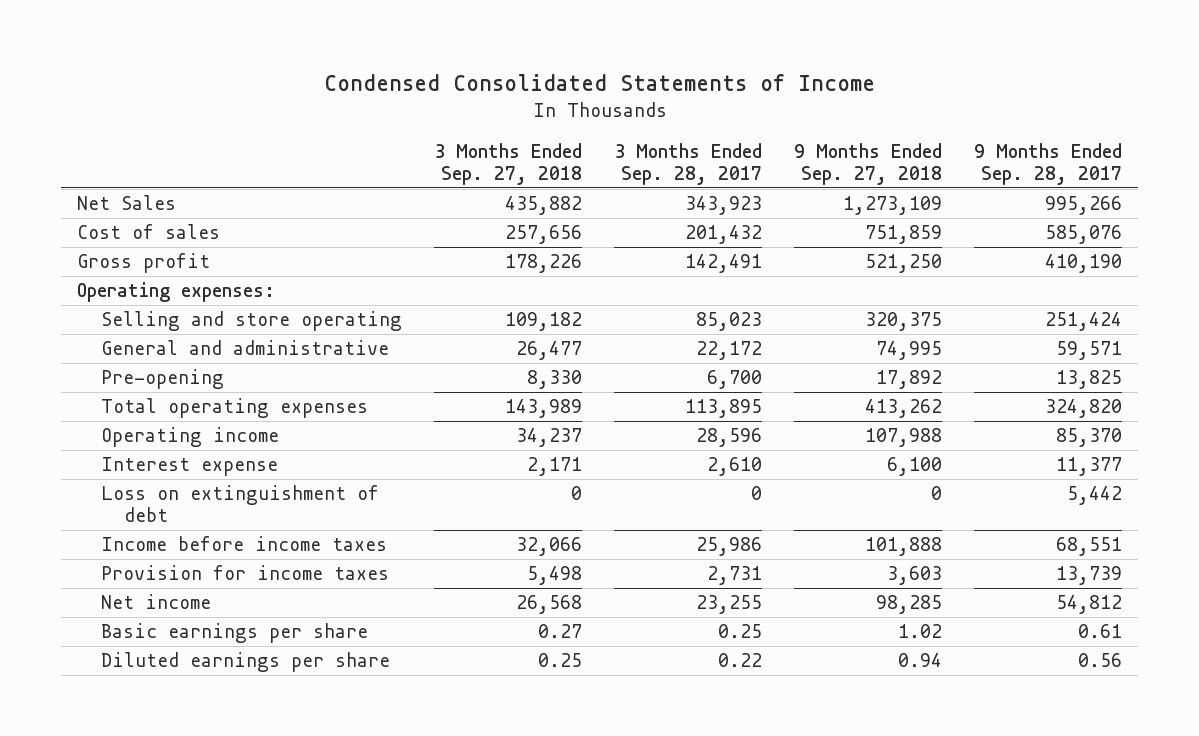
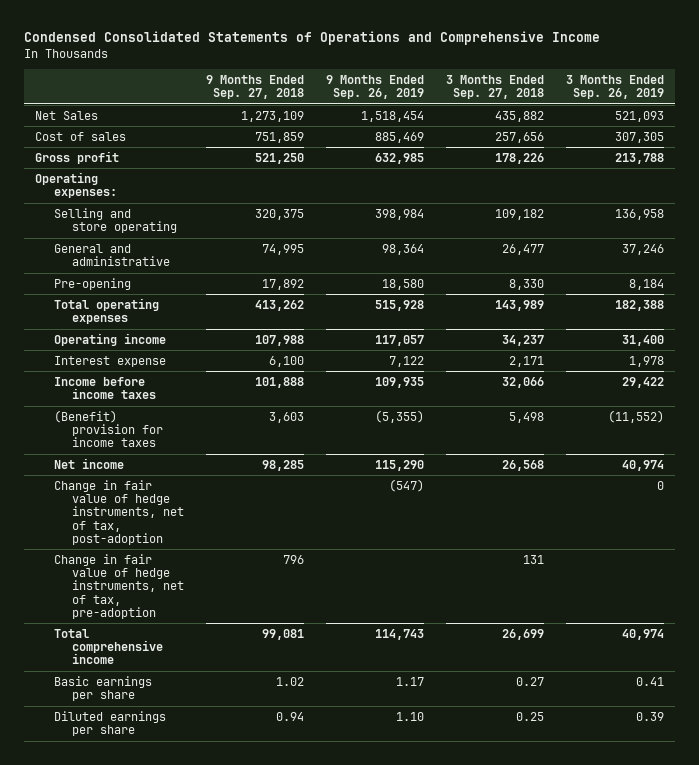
[323,73,875,91] Condensed Consolidated Statements of Income -> [24,31,601,46] Condensed Consolidated Statements of Operations and Comprehensive Income
[613,142,762,185] 3 Months Ended Sep. 28, 2017 -> none
[974,142,1123,185] 9 Months Ended Sep. 28, 2017 -> none
none -> [325,75,424,100] 9 Months Ended Sep. 26, 2019
none -> [565,75,664,100] 3 Months Ended Sep. 26, 2019
[100,485,379,523] Loss on extinguishment of debt -> none
[100,565,389,581] Provision for income taxes -> [53,409,163,448] (Benefit) provision for income taxes
none -> [53,479,184,545] Change in fair value of hedge instruments, net of tax, post-adoption
none -> [53,553,184,619] Change in fair value of hedge instruments, net of tax, pre-adoption
none -> [53,628,163,665] Total comprehensive income

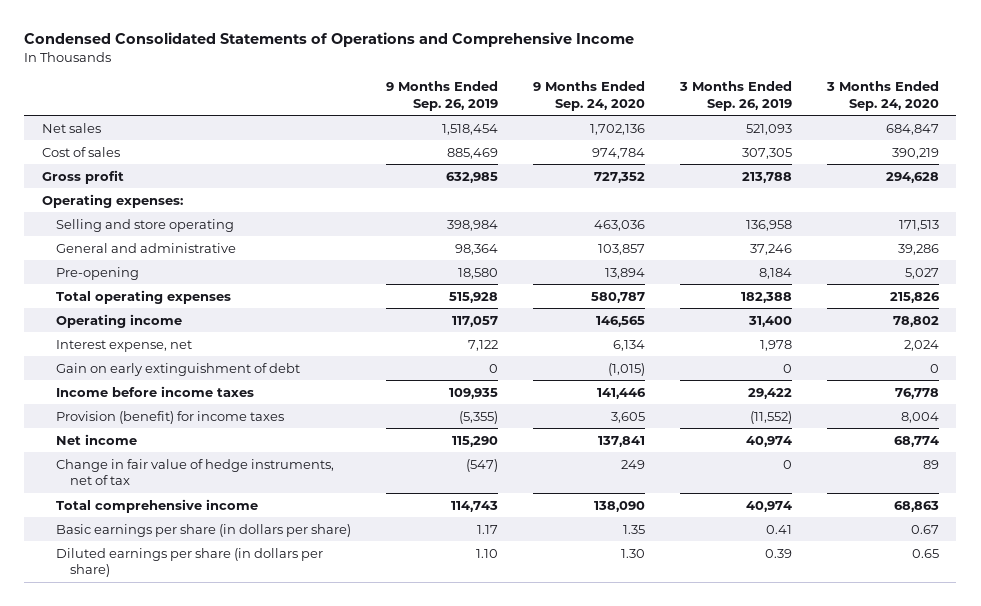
[205,75,304,100] 9 Months Ended Sep. 27, 2018 -> none
[445,75,544,100] 3 Months Ended Sep. 27, 2018 -> none
none -> [533,81,646,111] 9 Months Ended Sep. 24, 2020
none -> [825,81,939,111] 3 Months Ended Sep. 24, 2020
[35,110,99,120] Net Sales -> [41,122,101,133] Net sales
[53,355,166,367] Interest expense -> [56,339,193,352] Interest expense, net
none -> [56,362,301,376] Gain on early extinguishment of debt
[53,409,163,448] (Benefit) provision for income taxes -> [56,410,285,424] Provision (benefit) for income taxes
[53,553,184,619] Change in fair value of hedge instruments, net of tax, pre-adoption -> none
[53,479,184,545] Change in fair value of hedge instruments, net of tax, post-adoption -> [56,458,335,486] Change in fair value of hedge instruments, net of tax
[53,675,152,702] Basic earnings per share -> [56,523,352,537] Basic earnings per share (in dollars per share)
[53,710,166,737] Diluted earnings per share -> [56,547,324,578] Diluted earnings per share (in dollars per share)

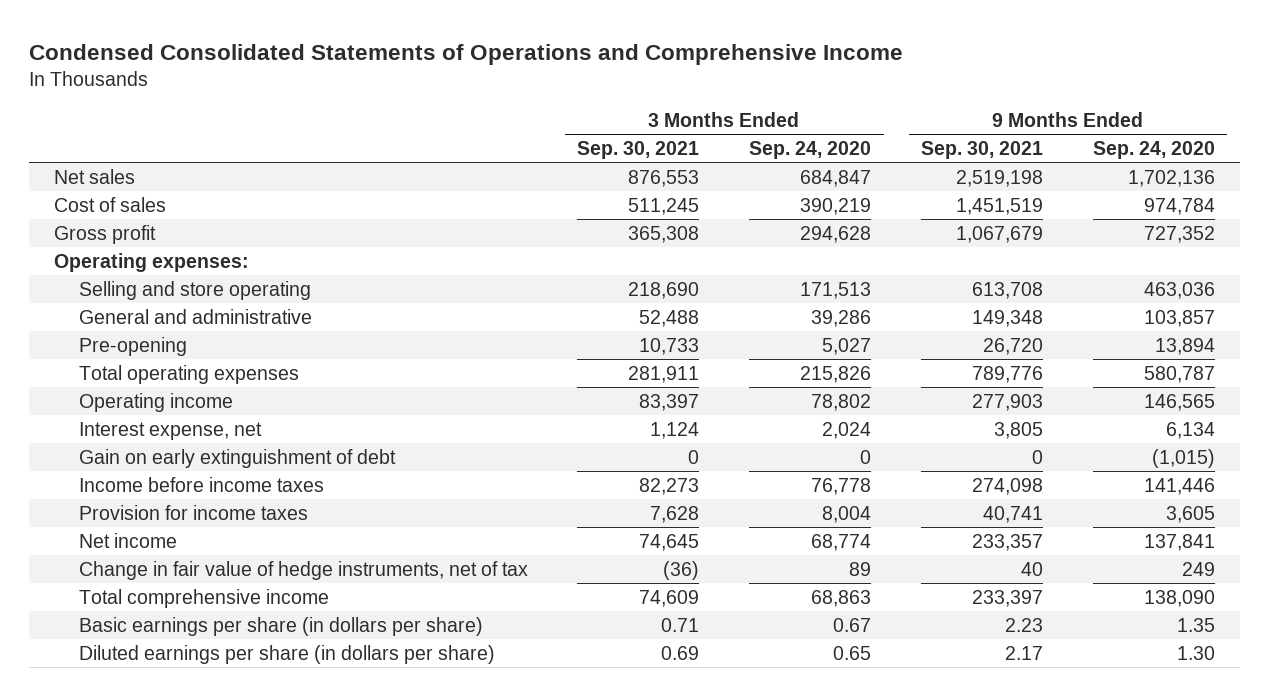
[386,81,499,111] 9 Months Ended Sep. 26, 2019 -> none
[679,81,793,111] 3 Months Ended Sep. 26, 2019 -> none
none -> [577,141,700,160] Sep. 30, 2021
none -> [921,141,1044,160] Sep. 30, 2021
[56,410,285,424] Provision (benefit) for income taxes -> [78,504,308,520] Provision for income taxes

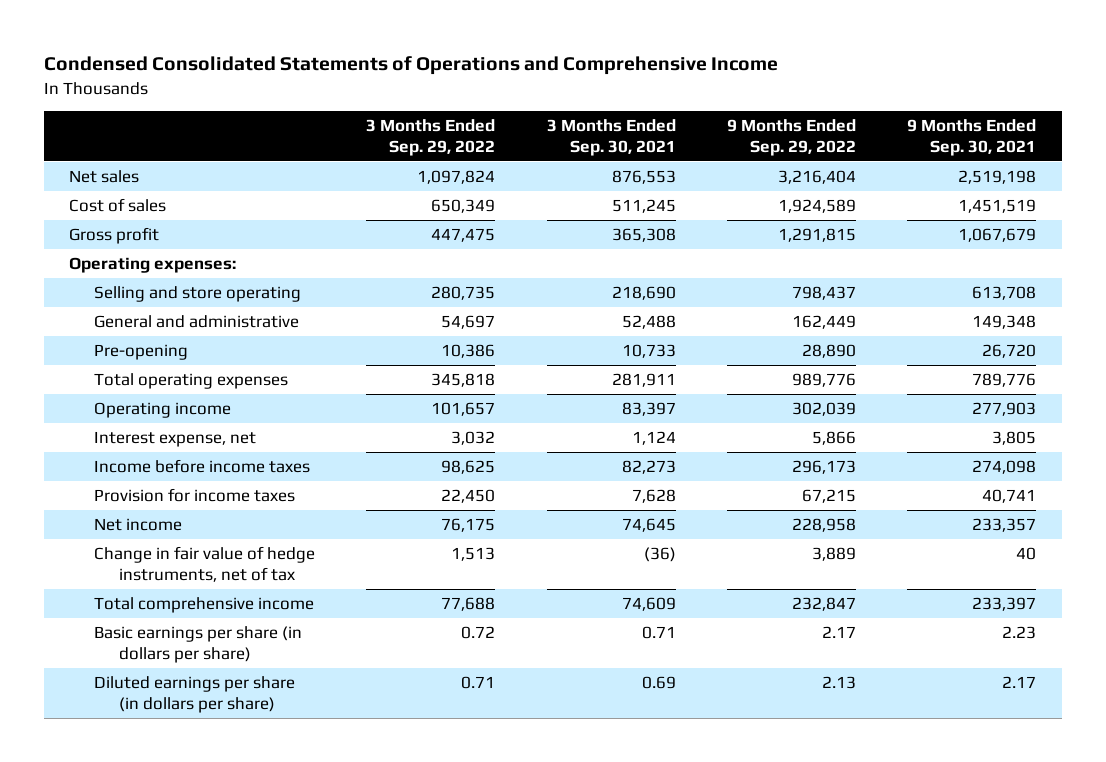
[749,141,872,160] Sep. 24, 2020 -> none
[1093,141,1216,160] Sep. 24, 2020 -> none
none -> [366,118,496,156] 3 Months Ended Sep. 29, 2022
none -> [726,118,856,156] 9 Months Ended Sep. 29, 2022
[78,448,396,468] Gain on early extinguishment of debt -> none

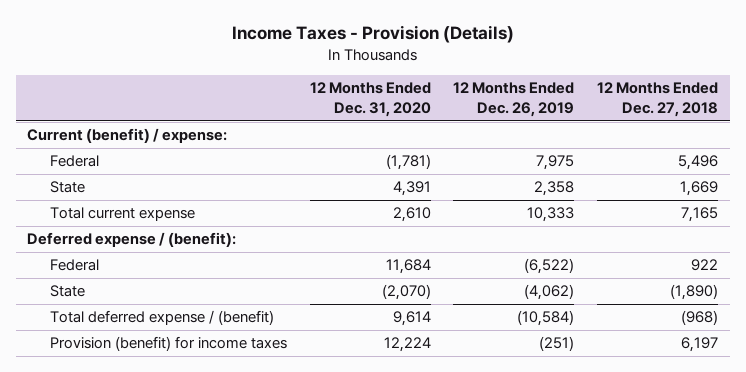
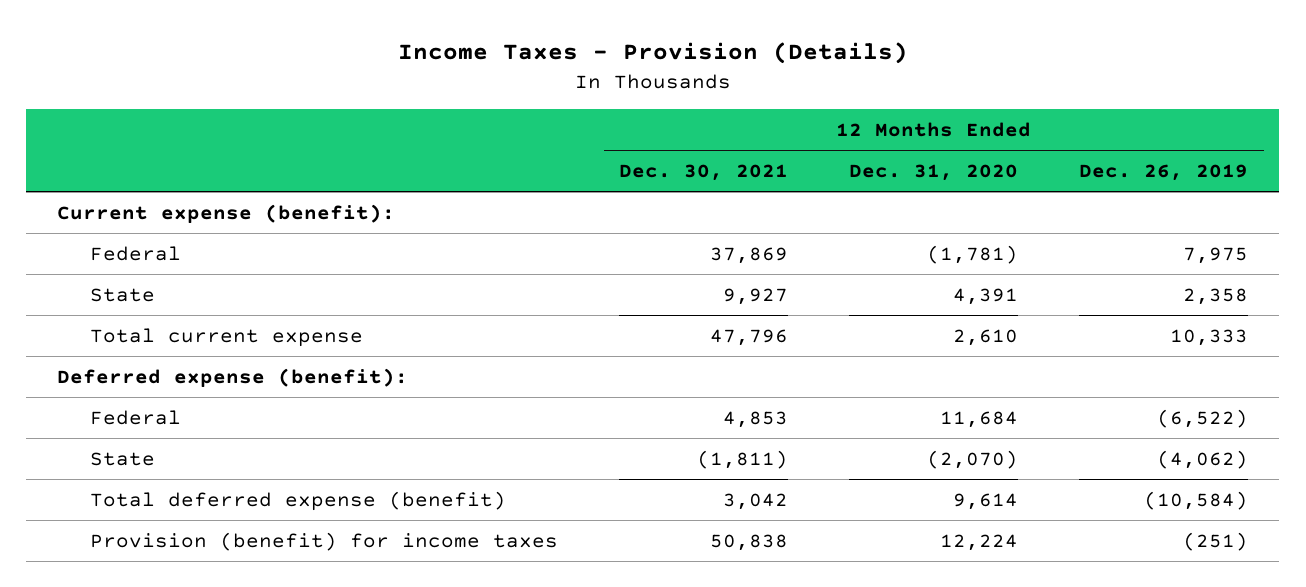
[597,82,719,118] 12 Months Ended Dec. 27, 2018 -> none
none -> [619,164,789,182] Dec. 30, 2021
[27,128,228,144] Current (benefit) / expense: -> [57,203,396,223] Current expense (benefit):
[27,232,237,248] Deferred expense / (benefit): -> [57,367,409,387] Deferred expense (benefit):
[49,310,274,326] Total deferred expense / (benefit) -> [90,490,507,511] Total deferred expense (benefit)

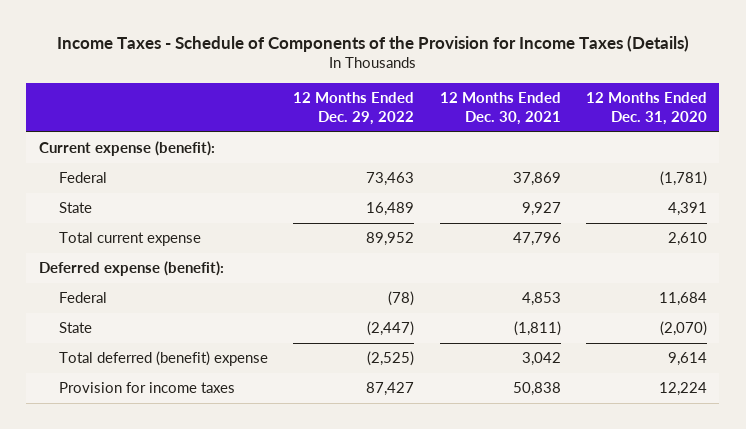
[397,42,908,65] Income Taxes - Provision (Details) -> [56,34,689,52] Income Taxes - Schedule of Components of the Provision for Income Taxes (Details)
[1079,164,1249,182] Dec. 26, 2019 -> none
none -> [293,92,415,125] 12 Months Ended Dec. 29, 2022
[90,490,507,511] Total deferred expense (benefit) -> [59,351,269,367] Total deferred (benefit) expense
[90,531,559,551] Provision (benefit) for income taxes -> [59,382,236,394] Provision for income taxes

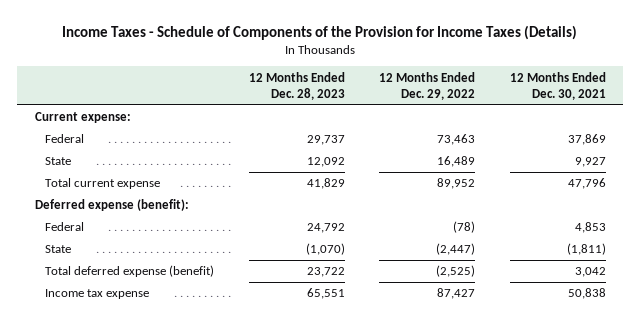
[585,92,707,125] 12 Months Ended Dec. 31, 2020 -> none
none -> [248,71,345,100] 12 Months Ended Dec. 28, 2023
[38,141,215,157] Current expense (benefit): -> [34,112,131,124] Current expense:
[59,351,269,367] Total deferred (benefit) expense -> [45,265,215,278] Total deferred expense (benefit)
[59,382,236,394] Provision for income taxes -> [45,289,150,300] Income tax expense

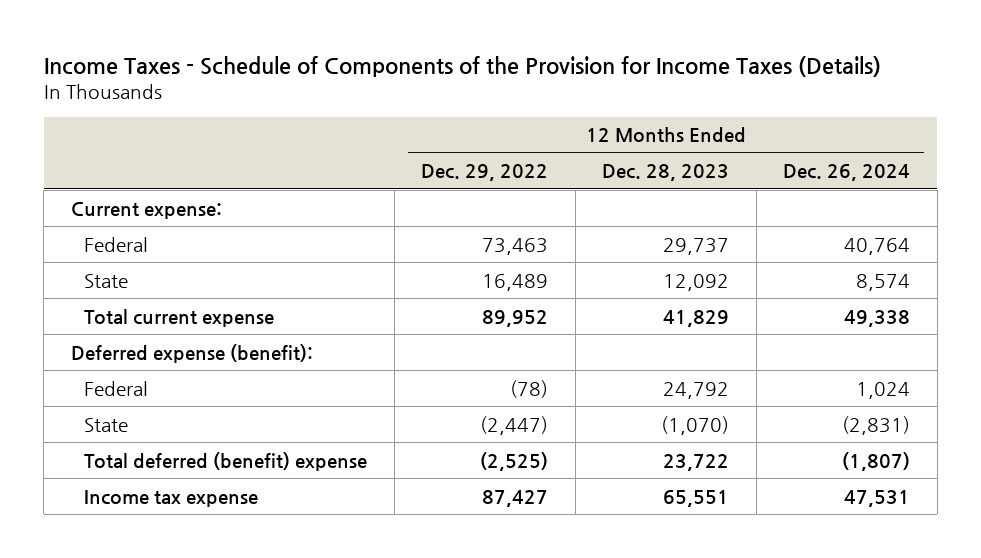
[510,71,607,100] 12 Months Ended Dec. 30, 2021 -> none
none -> [783,164,911,182] Dec. 26, 2024
[45,265,215,278] Total deferred expense (benefit) -> [84,451,368,471] Total deferred (benefit) expense

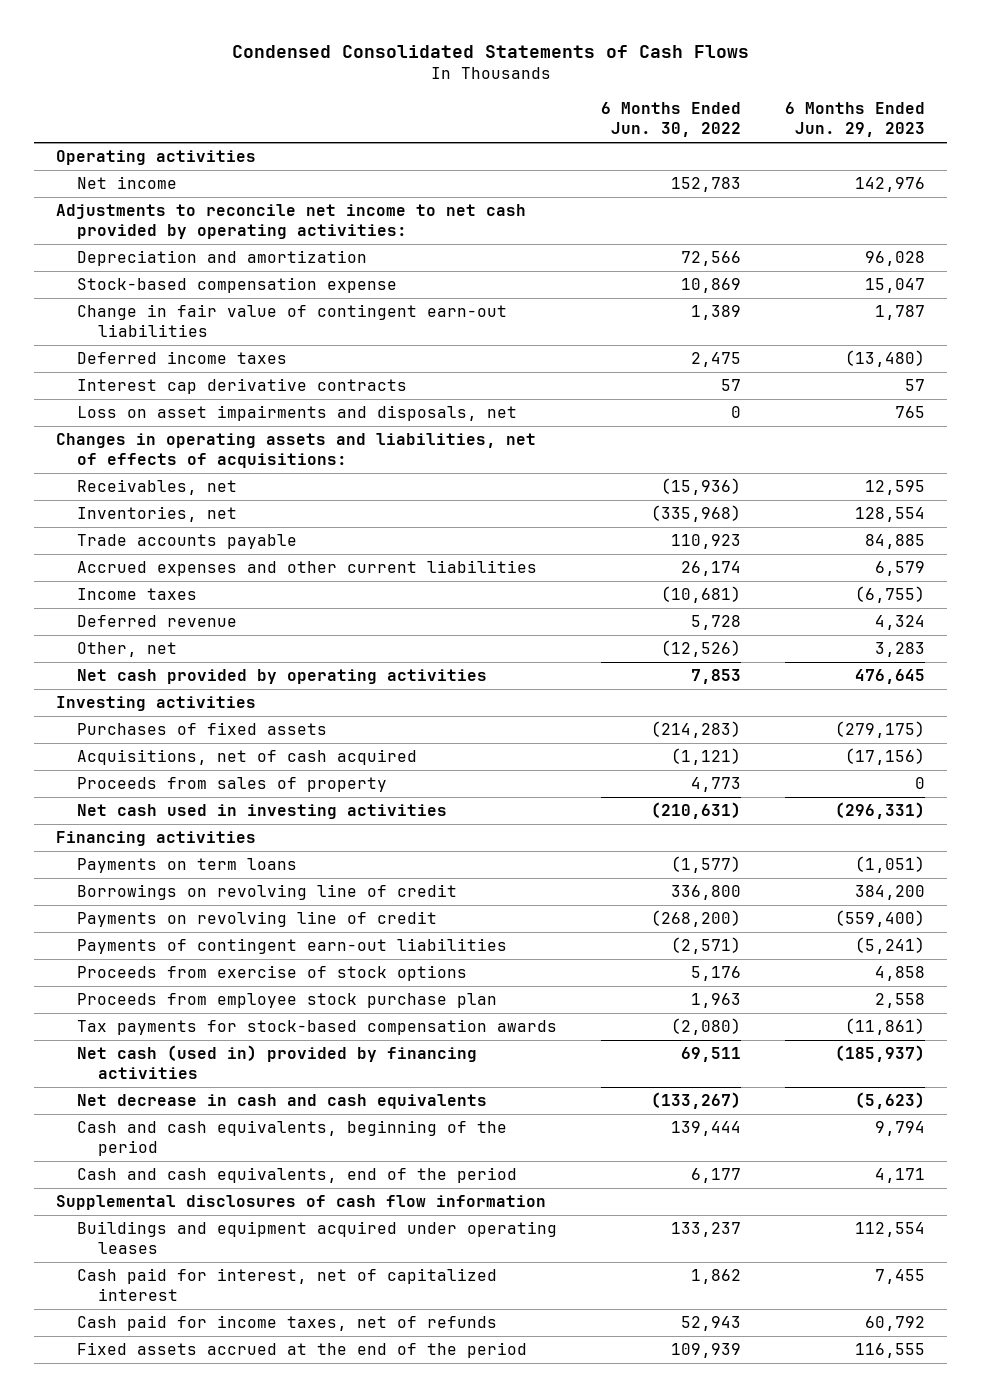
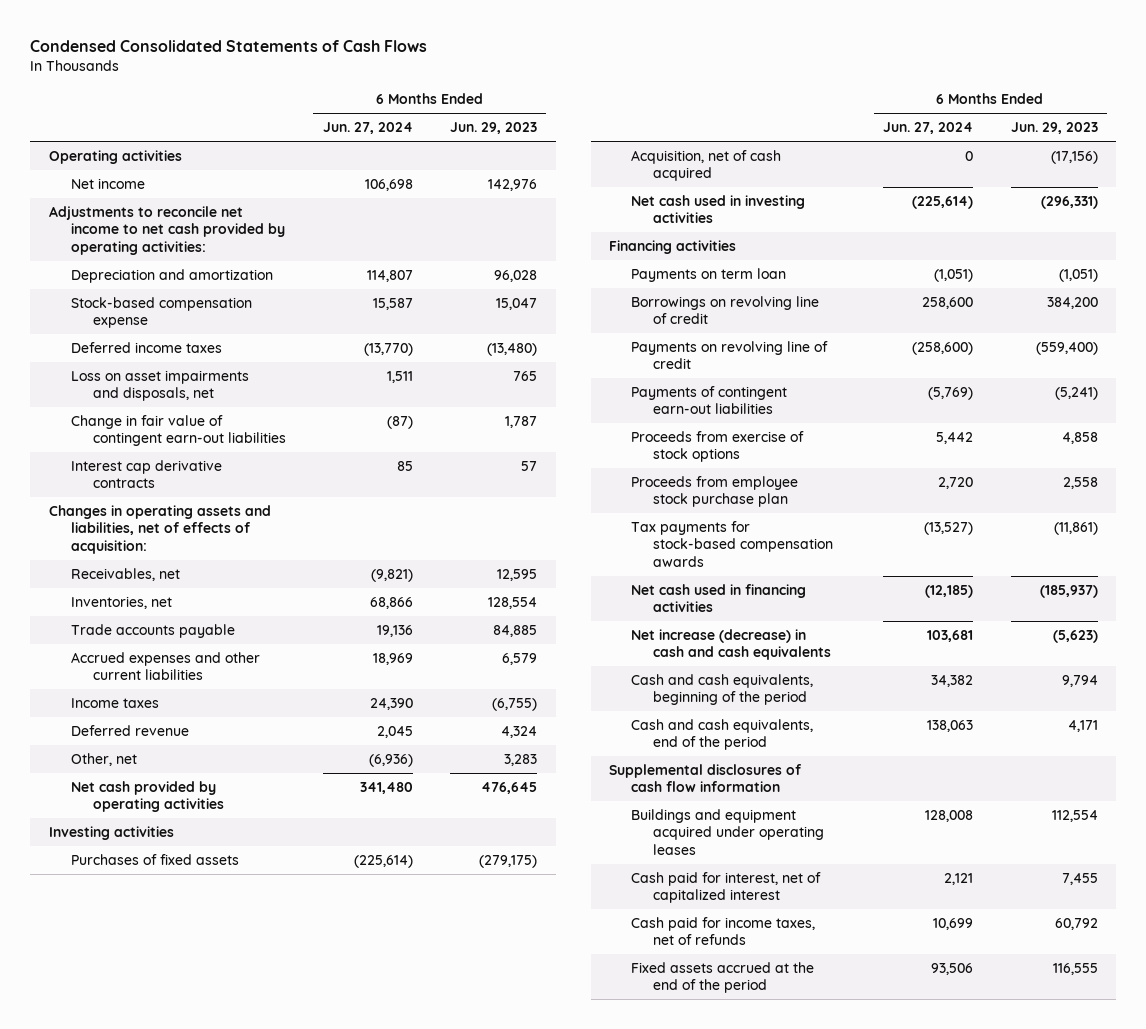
[601,102,742,138] 6 Months Ended Jun. 30, 2022 -> none
none -> [322,122,413,135] Jun. 27, 2024
[76,304,507,338] Change in fair value of contingent earn-out liabilities -> [70,415,286,447] Change in fair value of contingent earn-out liabilities
[76,378,407,395] Interest cap derivative contracts -> [70,460,222,489] Interest cap derivative contracts
[55,433,536,469] Changes in operating assets and liabilities, net of effects of acquisitions: -> [48,505,271,554] Changes in operating assets and liabilities, net of effects of acquisition:
[76,777,387,793] Proceeds from sales of property -> none
[76,749,417,766] Acquisitions, net of cash acquired -> [631,150,782,182] Acquisition, net of cash acquired
[76,858,297,874] Payments on term loans -> [631,268,787,283] Payments on term loan
[76,1045,477,1080] Net cash (used in) provided by financing activities -> [631,584,807,613] Net cash used in financing activities
[76,1094,487,1110] Net decrease in cash and cash equivalents -> [631,629,832,661] Net increase (decrease) in cash and cash equivalents

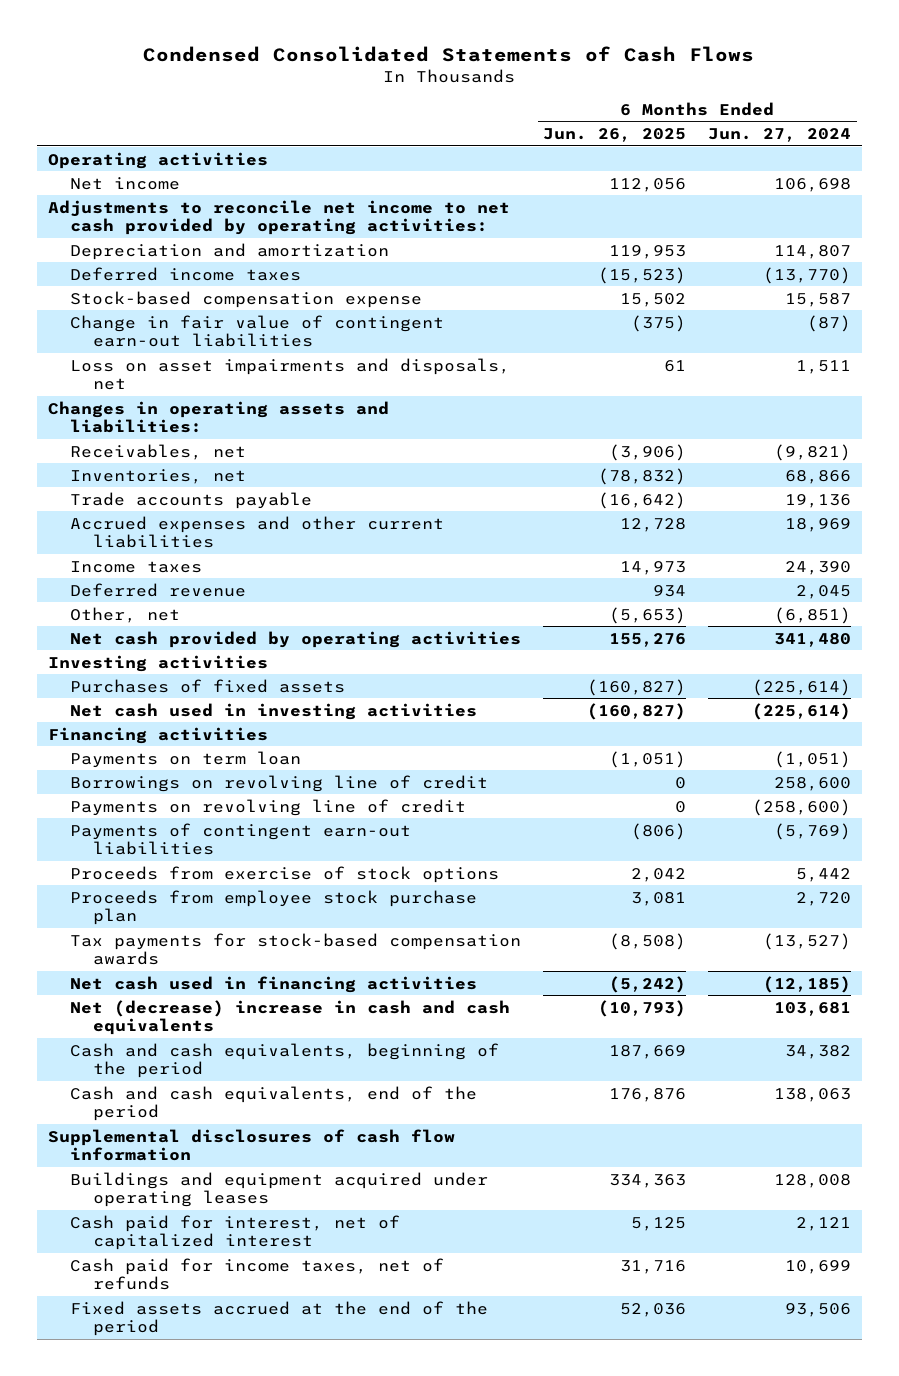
[449,122,537,135] Jun. 29, 2023 -> none
none -> [543,127,687,142] Jun. 26, 2025
[70,297,252,329] Stock-based compensation expense -> [70,290,423,308] Stock-based compensation expense
[70,460,222,489] Interest cap derivative contracts -> none
[70,370,249,402] Loss on asset impairments and disposals, net -> [70,357,511,391] Loss on asset impairments and disposals, net
[48,505,271,554] Changes in operating assets and liabilities, net of effects of acquisition: -> [47,400,389,434] Changes in operating assets and liabilities:
[368,754,413,768] (6,936) -> [774,606,852,624] (6,851)
[631,150,782,182] Acquisition, net of cash acquired -> none
[631,629,832,661] Net increase (decrease) in cash and cash equivalents -> [70,999,511,1036] Net (decrease) increase in cash and cash equivalents

